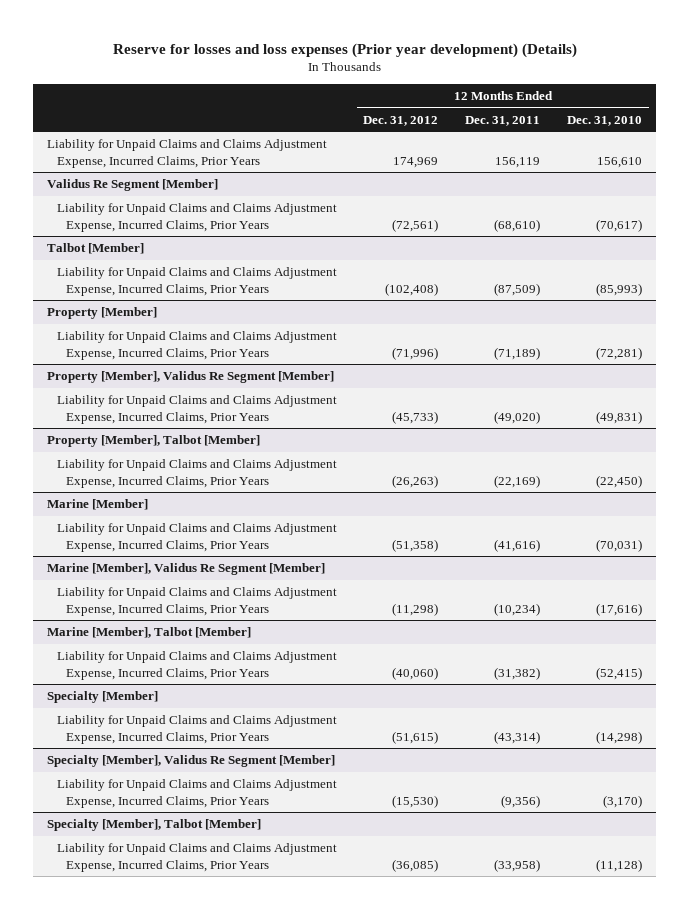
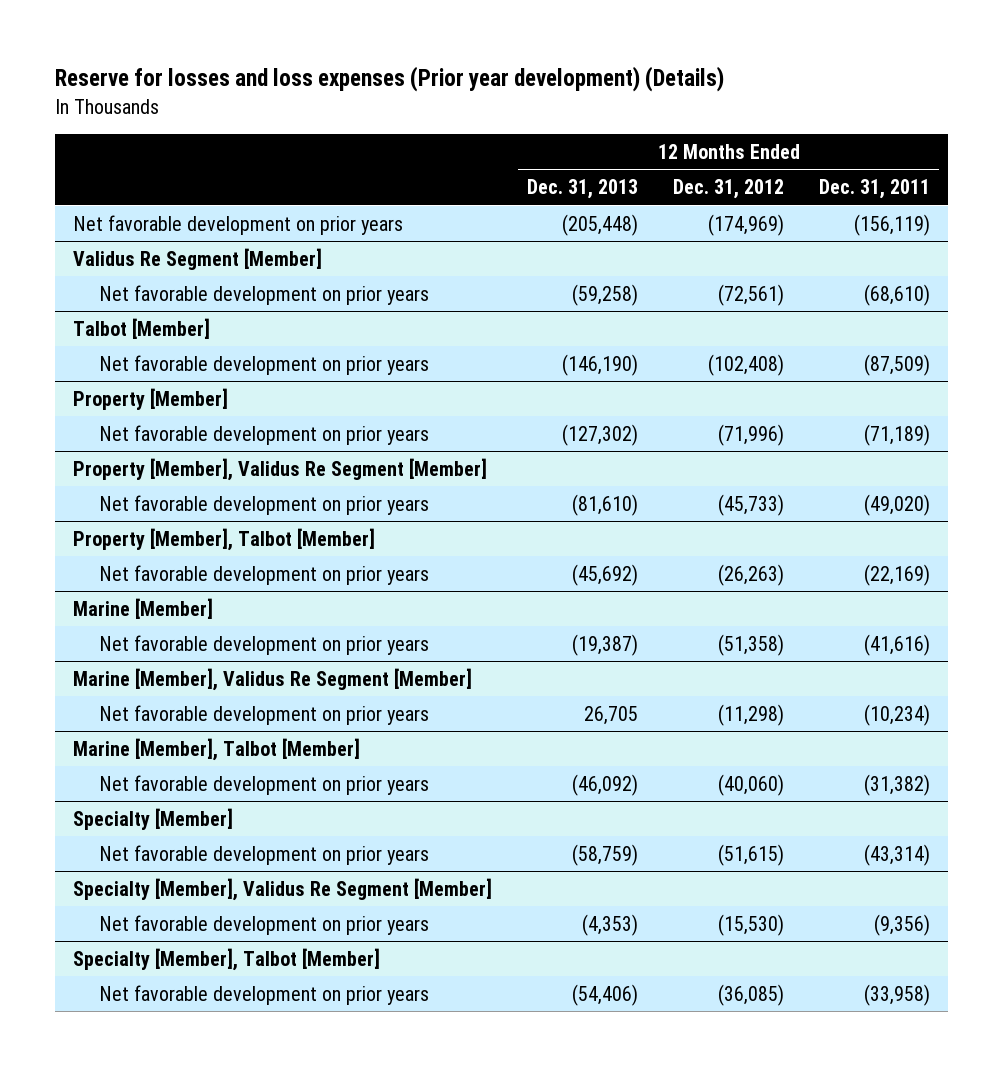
[567,115,643,126] Dec. 31, 2010 -> none
none -> [526,179,638,200] Dec. 31, 2013
[46,139,327,168] Liability for Unpaid Claims and Claims Adjustment Expense, Incurred Claims, Prior Years -> none
none -> [72,214,403,235] Net favorable development on prior years
[56,203,337,232] Liability for Unpaid Claims and Claims Adjustment Expense, Incurred Claims, Prior Years -> [98,284,429,305] Net favorable development on prior years
[56,267,337,296] Liability for Unpaid Claims and Claims Adjustment Expense, Incurred Claims, Prior Years -> [98,354,429,375] Net favorable development on prior years
[56,331,337,360] Liability for Unpaid Claims and Claims Adjustment Expense, Incurred Claims, Prior Years -> [98,424,429,445] Net favorable development on prior years
[56,395,337,424] Liability for Unpaid Claims and Claims Adjustment Expense, Incurred Claims, Prior Years -> [98,494,429,515] Net favorable development on prior years
[56,459,337,488] Liability for Unpaid Claims and Claims Adjustment Expense, Incurred Claims, Prior Years -> [98,564,429,585] Net favorable development on prior years
[56,523,337,552] Liability for Unpaid Claims and Claims Adjustment Expense, Incurred Claims, Prior Years -> [98,634,429,655] Net favorable development on prior years
[56,587,337,616] Liability for Unpaid Claims and Claims Adjustment Expense, Incurred Claims, Prior Years -> [98,704,429,725] Net favorable development on prior years
[56,651,337,680] Liability for Unpaid Claims and Claims Adjustment Expense, Incurred Claims, Prior Years -> [98,774,429,795] Net favorable development on prior years
[56,715,337,744] Liability for Unpaid Claims and Claims Adjustment Expense, Incurred Claims, Prior Years -> [98,844,429,865] Net favorable development on prior years
[56,779,337,808] Liability for Unpaid Claims and Claims Adjustment Expense, Incurred Claims, Prior Years -> [98,914,429,935] Net favorable development on prior years
[56,843,337,872] Liability for Unpaid Claims and Claims Adjustment Expense, Incurred Claims, Prior Years -> [98,984,429,1005] Net favorable development on prior years

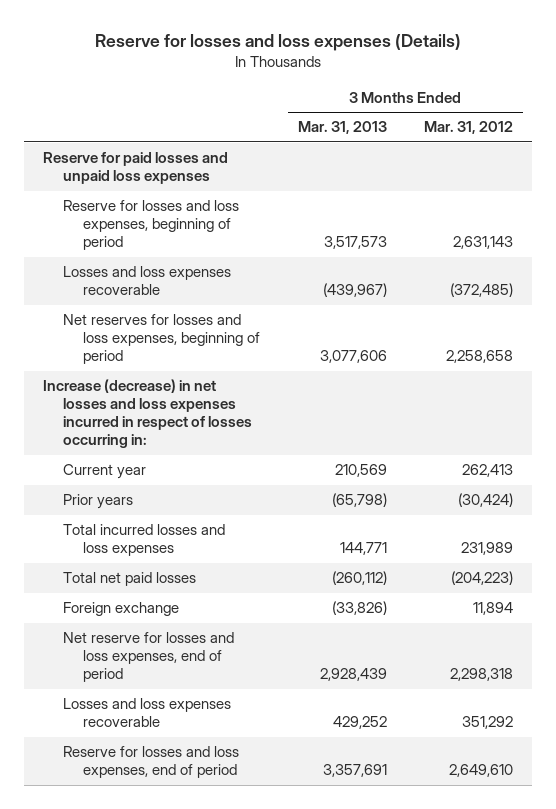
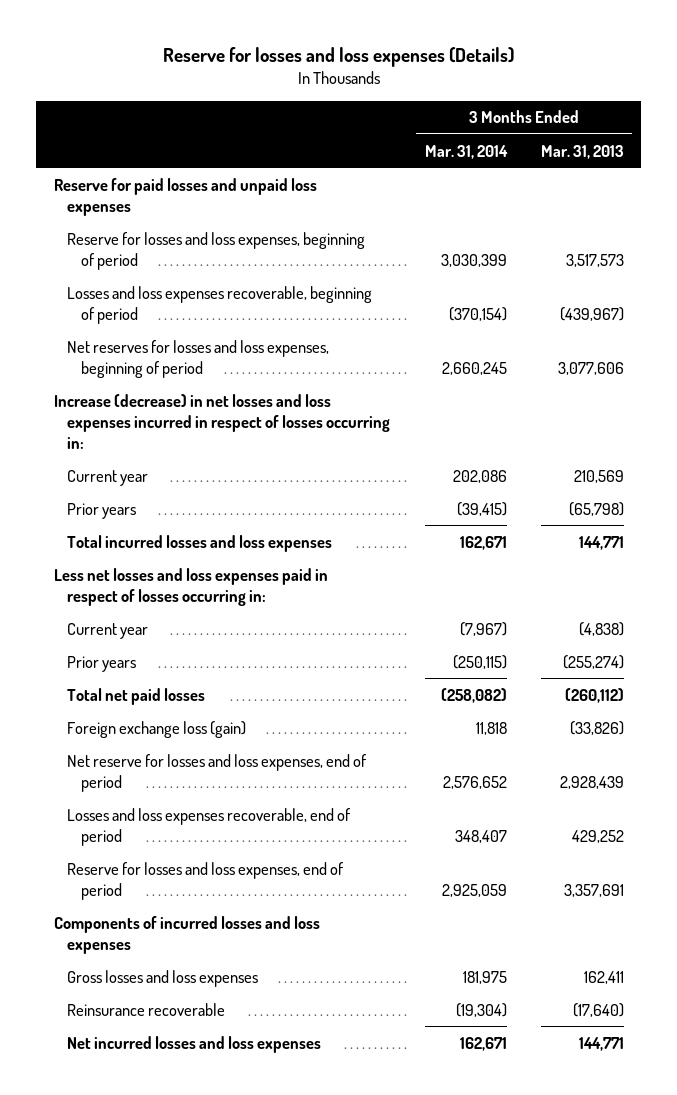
[424,121,514,135] Mar. 31, 2012 -> none
none -> [424,144,508,159] Mar. 31, 2014
[62,266,231,296] Losses and loss expenses recoverable -> [67,285,373,324] Losses and loss expenses recoverable, beginning of period
none -> [53,567,328,606] Less net losses and loss expenses paid in respect of losses occurring in:
none -> [67,622,149,639] Current year
none -> [67,655,137,672] Prior years
[62,602,179,617] Foreign exchange -> [67,720,247,738] Foreign exchange loss (gain)
[62,698,231,728] Losses and loss expenses recoverable -> [67,807,352,846] Losses and loss expenses recoverable, end of period
none -> [53,915,320,954] Components of incurred losses and loss expenses
none -> [67,969,259,987] Gross losses and loss expenses
none -> [67,1002,226,1016] Reinsurance recoverable
none -> [67,1035,322,1053] Net incurred losses and loss expenses

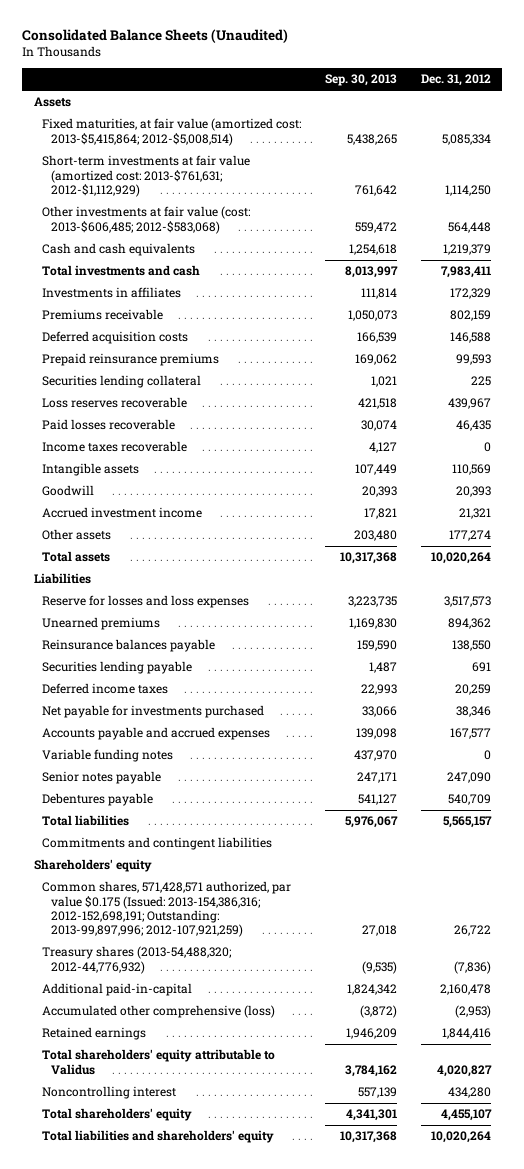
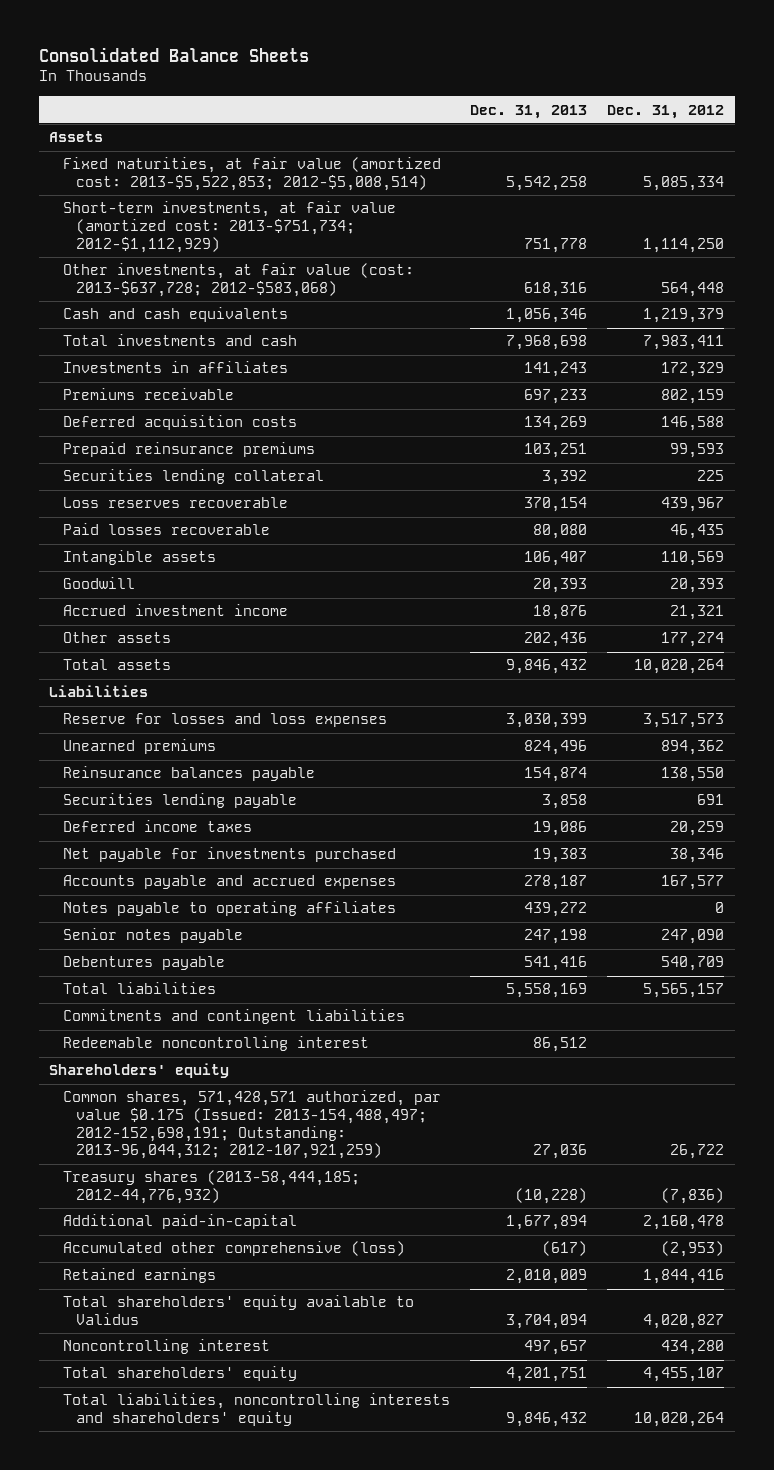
[21,29,288,44] Consolidated Balance Sheets (Unaudited) -> [38,46,309,62] Consolidated Balance Sheets
[324,74,397,87] Sep. 30, 2013 -> none
none -> [469,104,587,119] Dec. 31, 2013
[42,118,302,146] Fixed maturities, at fair value (amortized cost: 2013-$5,415,864; 2012-$5,008,514) -> [62,157,441,192] Fixed maturities, at fair value (amortized cost: 2013-$5,522,853; 2012-$5,008,514)
[42,155,251,197] Short-term investments at fair value (amortized cost: 2013-$761,631; 2012-$1,112,929) -> [62,201,396,253] Short-term investments, at fair value (amortized cost: 2013-$751,734; 2012-$1,112,929)
[42,206,251,234] Other investments at fair value (cost: 2013-$606,485; 2012-$583,068) -> [62,263,414,298] Other investments, at fair value (cost: 2013-$637,728; 2012-$583,068)
[42,441,188,453] Income taxes recoverable -> none
[42,749,174,763] Variable funding notes -> [62,901,396,917] Notes payable to operating affiliates
none -> [62,1036,369,1052] Redeemable noncontrolling interest
[42,881,292,938] Common shares, 571,428,571 authorized, par value $0.175 (Issued: 2013-154,386,316; 2012-152,698,191; Outstanding: 2013-99,897,996; 2012-107,921,259) -> [62,1090,441,1160] Common shares, 571,428,571 authorized, par value $0.175 (Issued: 2013-154,488,497; 2012-152,698,191; Outstanding: 2013-96,044,312; 2012-107,921,259)
[42,946,233,974] Treasury shares (2013-54,488,320; 2012-44,776,932) -> [62,1170,360,1205] Treasury shares (2013-58,444,185; 2012-44,776,932)
[42,1049,276,1075] Total shareholders' equity attributable to Validus -> [62,1295,414,1326] Total shareholders' equity available to Validus
[42,1130,275,1144] Total liabilities and shareholders' equity -> [62,1393,450,1427] Total liabilities, noncontrolling interests and shareholders' equity

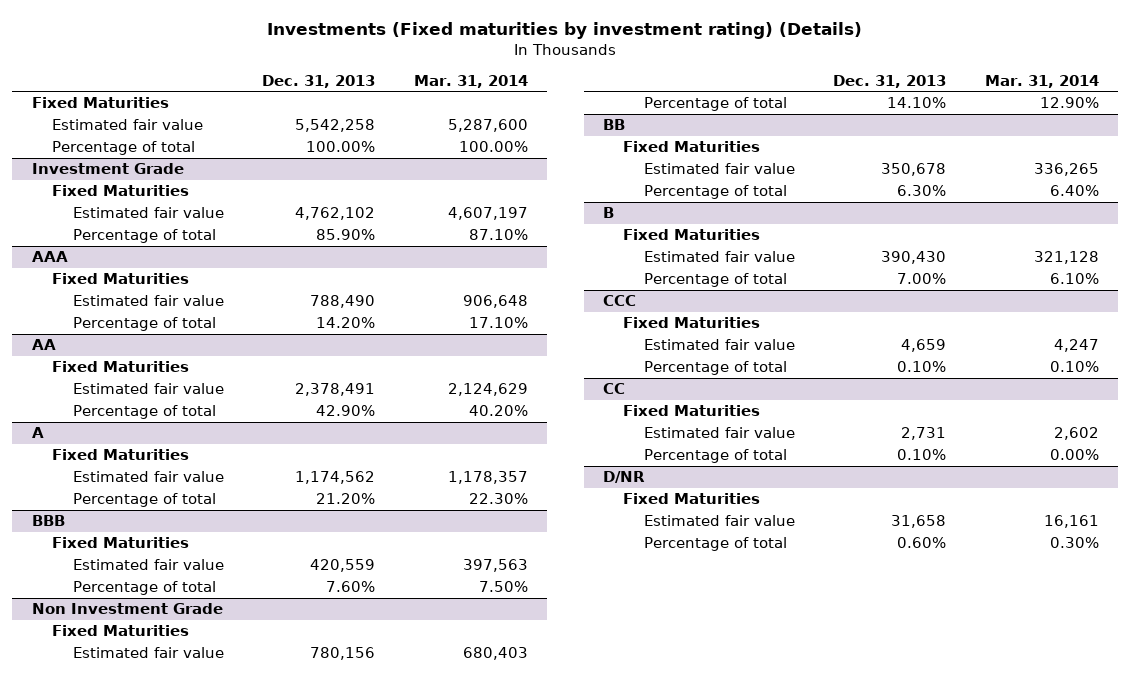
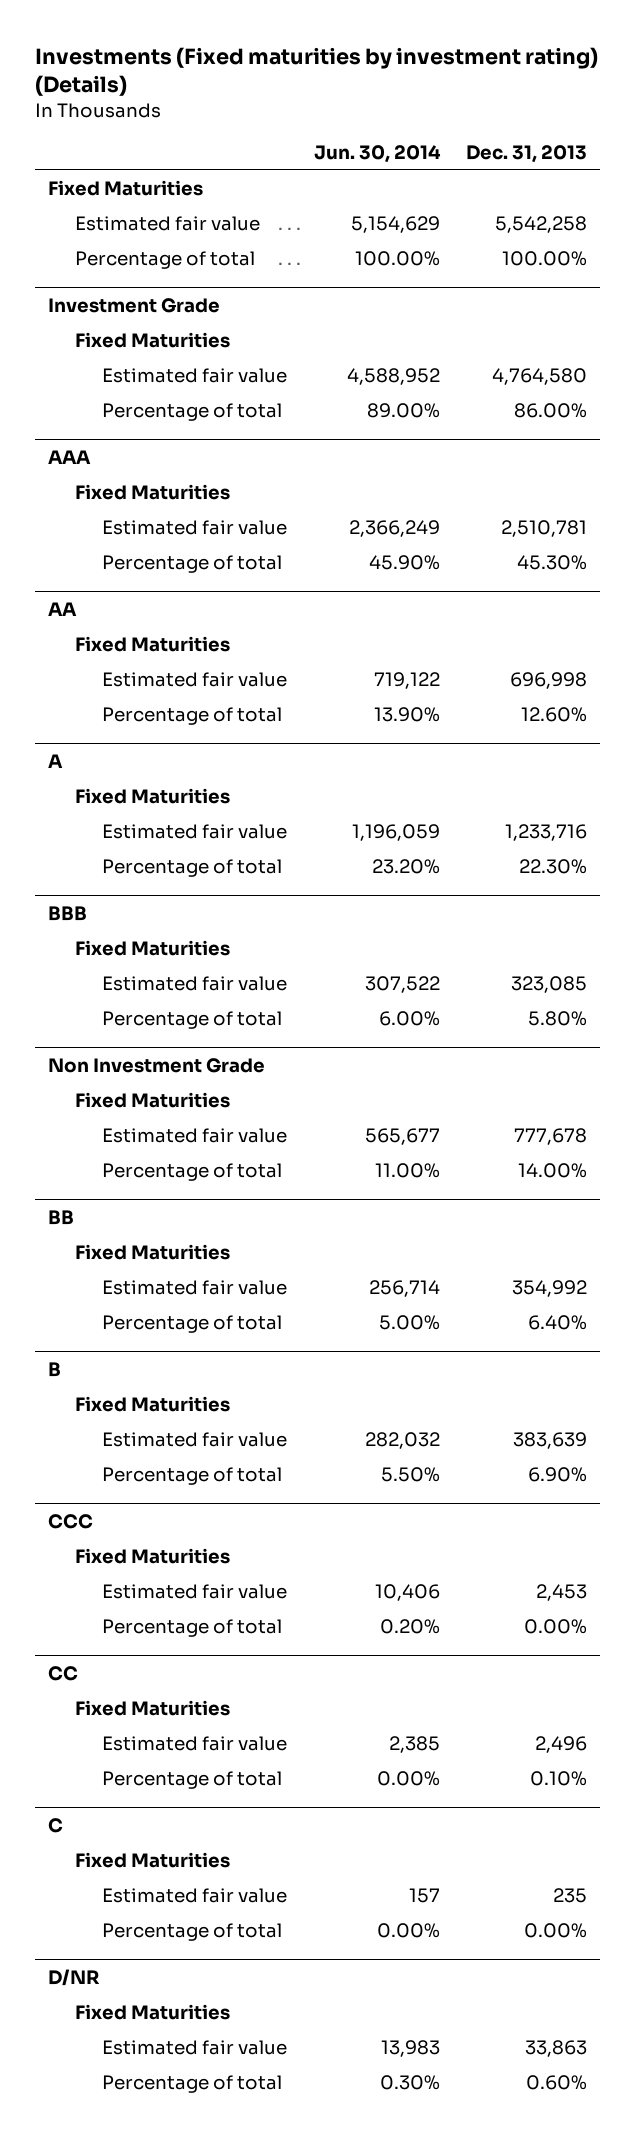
[413,74,528,88] Mar. 31, 2014 -> none
none -> [313,145,441,164] Jun. 30, 2014
[295,207,376,221] 4,762,102 -> [491,368,587,386] 4,764,580
[316,229,376,241] 85.90% -> [513,403,587,419] 86.00%
[310,295,376,309] 788,490 -> [500,520,587,538] 2,510,781
[316,317,376,329] 14.20% -> [516,555,587,571] 45.30%
[295,383,376,397] 2,378,491 -> [509,672,587,690] 696,998
[316,405,376,417] 42.90% -> [520,707,587,723] 12.60%
[295,471,376,485] 1,174,562 -> [504,824,587,842] 1,233,716
[316,493,376,505] 21.20% -> [518,859,587,875] 22.30%
[310,559,376,573] 420,559 -> [510,976,587,994] 323,085
[326,581,376,593] 7.60% -> [527,1011,587,1027] 5.80%
[310,647,376,661] 780,156 -> [513,1128,587,1146] 777,678
[887,97,947,109] 14.10% -> [517,1163,587,1179] 14.00%
[881,163,947,177] 350,678 -> [511,1280,587,1298] 354,992
[897,185,947,197] 6.30% -> [527,1315,587,1331] 6.40%
[881,251,947,265] 390,430 -> [512,1432,587,1450] 383,639
[897,273,947,285] 7.00% -> [527,1467,587,1483] 6.90%
[901,339,947,353] 4,659 -> [535,1584,587,1602] 2,453
[897,361,947,373] 0.10% -> [523,1619,587,1635] 0.00%
[901,427,947,441] 2,731 -> [534,1736,587,1754] 2,496
none -> [48,1817,64,1833] C
none -> [75,1852,231,1869] Fixed Maturities
none -> [102,1888,288,1904] Estimated fair value
none -> [102,1923,283,1942] Percentage of total
[891,515,947,529] 31,658 -> [524,2040,587,2058] 33,863

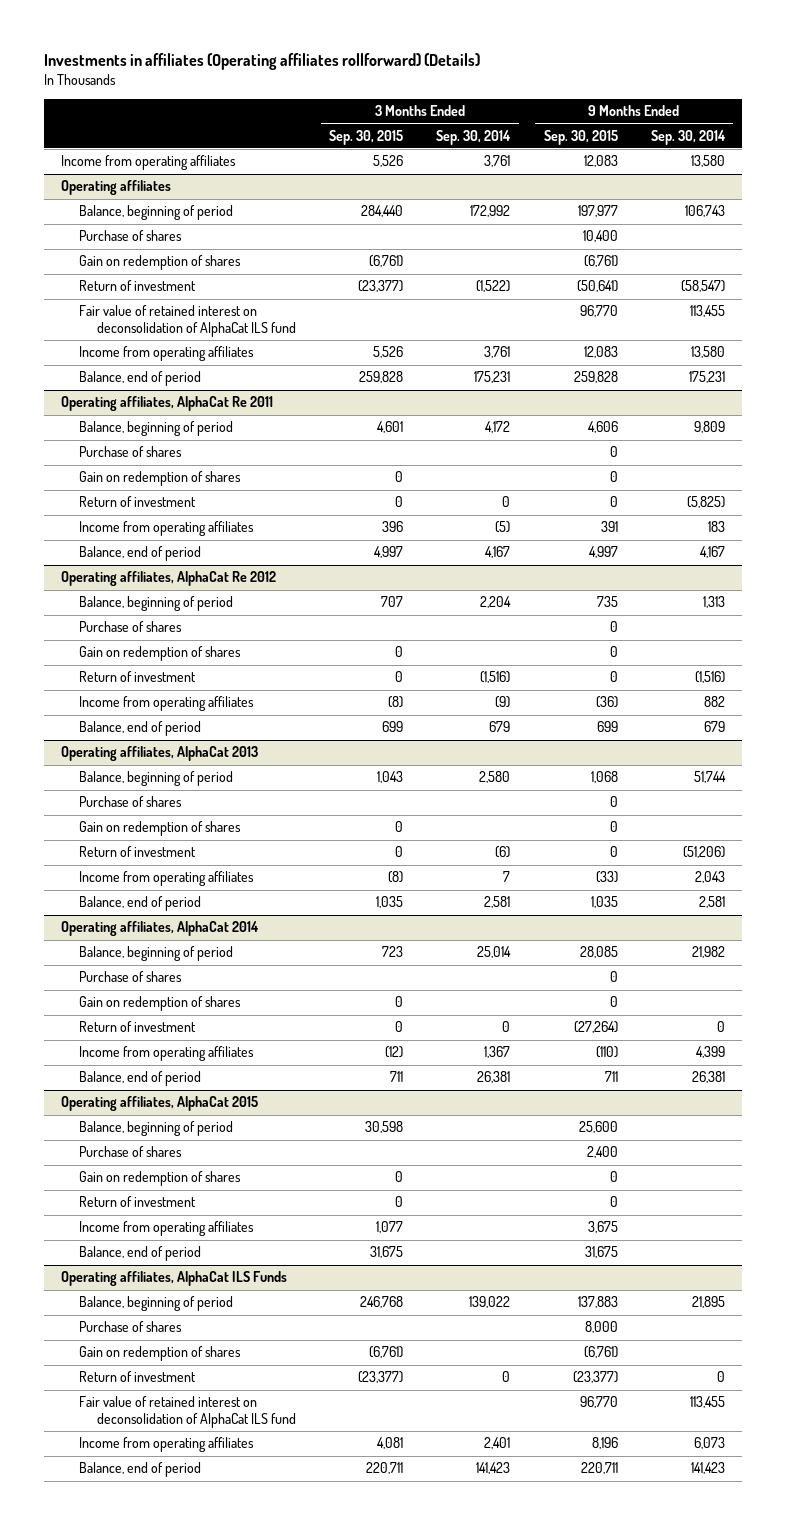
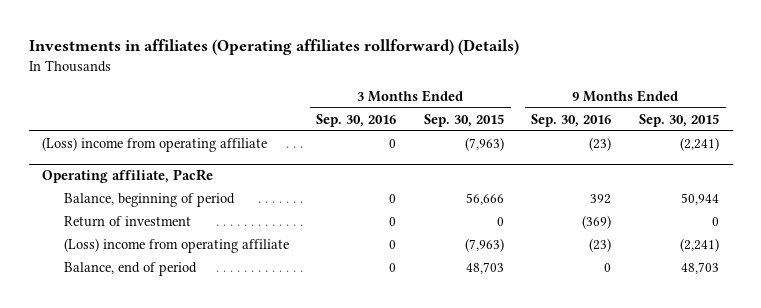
[436,129,512,145] Sep. 30, 2014 -> none
[651,129,727,145] Sep. 30, 2014 -> none
none -> [316,113,397,127] Sep. 30, 2016
none -> [531,113,612,127] Sep. 30, 2016
[60,180,171,196] Operating affiliates -> none
[78,230,182,242] Purchase of shares -> none
[78,255,241,271] Gain on redemption of shares -> none
[78,280,196,292] Return of investment -> none
[78,305,296,338] Fair value of retained interest on deconsolidation of AlphaCat ILS fund -> none
[78,346,254,362] Income from operating affiliates -> none
[78,371,201,387] Balance, end of period -> none
[60,396,273,412] Operating affiliates, AlphaCat Re 2011 -> none
[78,421,233,437] Balance, beginning of period -> none
[78,446,182,458] Purchase of shares -> none
[78,471,241,487] Gain on redemption of shares -> none
[78,496,196,508] Return of investment -> none
[78,521,254,537] Income from operating affiliates -> none
[78,546,201,562] Balance, end of period -> none
[60,571,276,587] Operating affiliates, AlphaCat Re 2012 -> none
[78,596,233,612] Balance, beginning of period -> none
[78,621,182,633] Purchase of shares -> none
[78,646,241,662] Gain on redemption of shares -> none
[78,671,196,683] Return of investment -> none
[78,696,254,712] Income from operating affiliates -> none
[78,721,201,737] Balance, end of period -> none
[60,746,258,762] Operating affiliates, AlphaCat 2013 -> none
[78,771,233,787] Balance, beginning of period -> none
[78,796,182,808] Purchase of shares -> none
[78,821,241,837] Gain on redemption of shares -> none
[78,846,196,858] Return of investment -> none
[78,871,254,887] Income from operating affiliates -> none
[78,896,201,912] Balance, end of period -> none
[60,921,259,937] Operating affiliates, AlphaCat 2014 -> none
[78,946,233,962] Balance, beginning of period -> none
[78,971,182,983] Purchase of shares -> none
[78,996,241,1012] Gain on redemption of shares -> none
[78,1021,196,1033] Return of investment -> none
[78,1046,254,1062] Income from operating affiliates -> none
[78,1071,201,1087] Balance, end of period -> none
[60,1096,258,1112] Operating affiliates, AlphaCat 2015 -> none
[78,1121,233,1137] Balance, beginning of period -> none
[78,1146,182,1158] Purchase of shares -> none
[78,1171,241,1187] Gain on redemption of shares -> none
[60,155,236,171] Income from operating affiliates -> [42,137,268,153] (Loss) income from operating affiliate
[373,155,404,168] 5,526 -> [464,137,504,152] (7,963)
[583,155,618,168] 12,083 -> [679,137,719,152] (2,241)
none -> [42,169,214,184] Operating affiliate, PacRe
[361,205,404,218] 284,440 -> [465,193,504,206] 56,666
[577,205,618,218] 197,977 -> [680,193,719,206] 50,944
[60,1271,287,1287] Operating affiliates, AlphaCat ILS Funds -> none
[78,1296,233,1312] Balance, beginning of period -> none
[78,1321,182,1333] Purchase of shares -> none
[78,1346,241,1362] Gain on redemption of shares -> none
[78,1371,196,1383] Return of investment -> none
[78,1396,296,1429] Fair value of retained interest on deconsolidation of AlphaCat ILS fund -> none
[78,1437,254,1453] Income from operating affiliates -> none
[78,1462,201,1478] Balance, end of period -> none
[78,1221,254,1237] Income from operating affiliates -> [63,238,289,254] (Loss) income from operating affiliate
[376,1221,404,1234] 1,077 -> [464,238,504,253] (7,963)
[587,1221,618,1234] 3,675 -> [679,238,719,253] (2,241)
[370,1246,404,1259] 31,675 -> [465,262,504,275] 48,703
[584,1246,618,1259] 31,675 -> [680,262,719,275] 48,703

